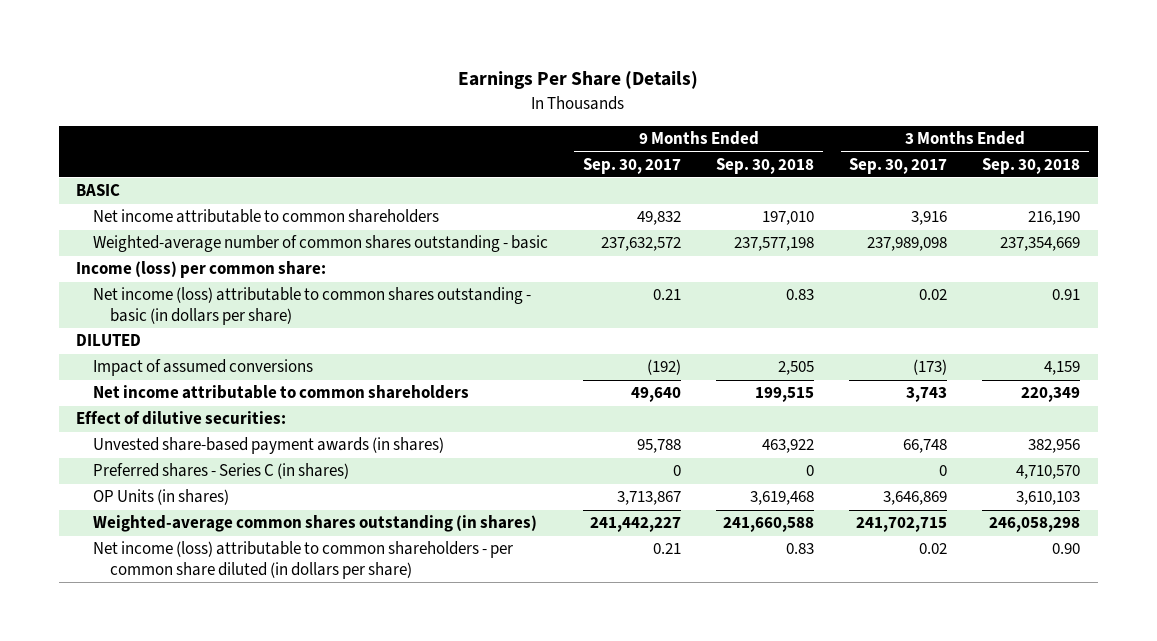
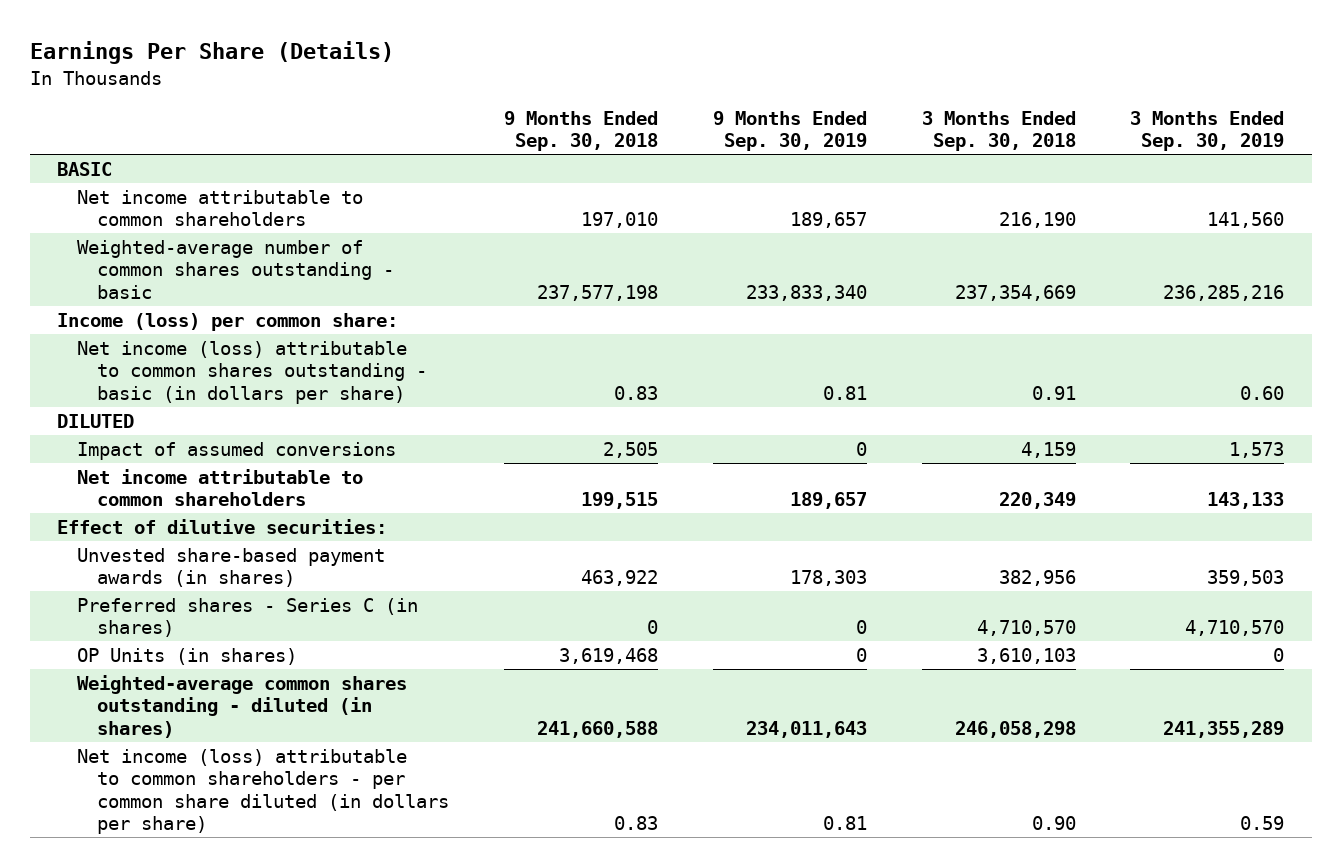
[583,157,682,174] Sep. 30, 2017 -> none
[849,157,948,174] Sep. 30, 2017 -> none
none -> [712,110,867,152] 9 Months Ended Sep. 30, 2019
none -> [1130,110,1285,152] 3 Months Ended Sep. 30, 2019
[92,515,537,533] Weighted-average common shares outstanding (in shares) -> [77,674,408,738] Weighted-average common shares outstanding - diluted (in shares)

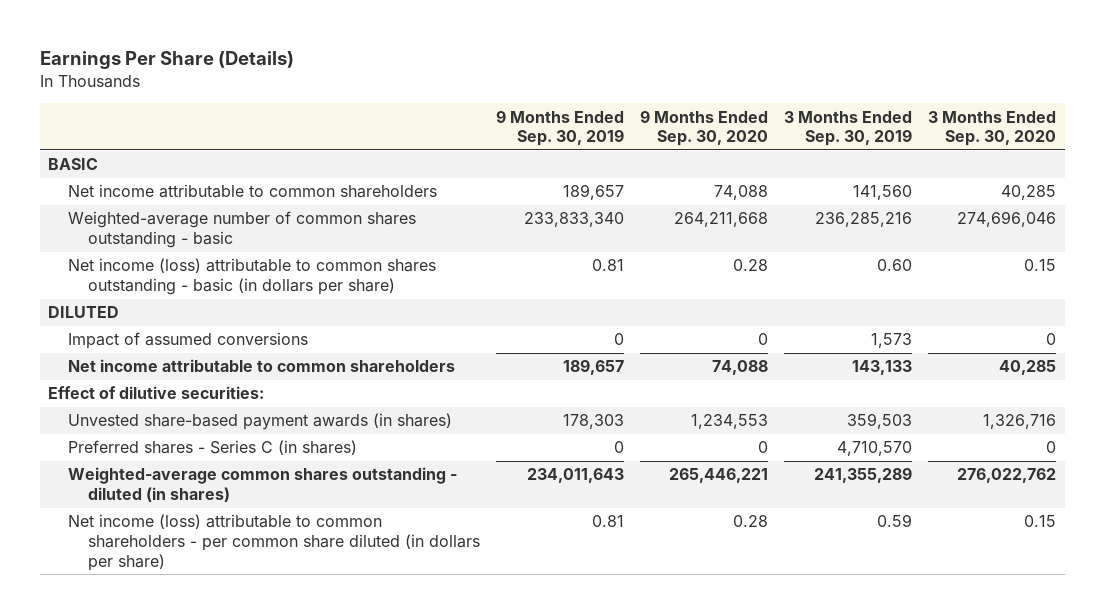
[503,110,658,152] 9 Months Ended Sep. 30, 2018 -> none
[921,110,1076,152] 3 Months Ended Sep. 30, 2018 -> none
none -> [640,109,769,147] 9 Months Ended Sep. 30, 2020
none -> [928,110,1057,147] 3 Months Ended Sep. 30, 2020
[57,312,399,331] Income (loss) per common share: -> none
[77,647,298,665] OP Units (in shares) -> none

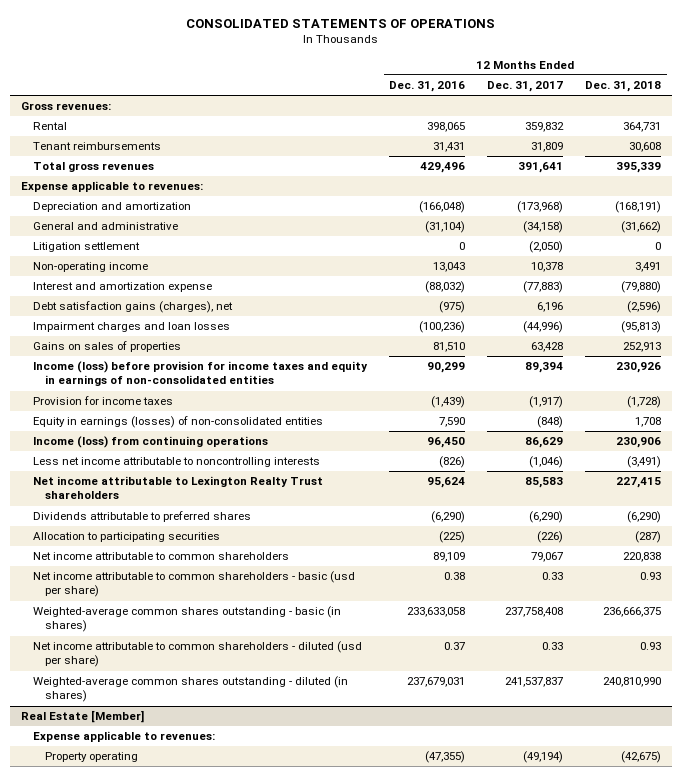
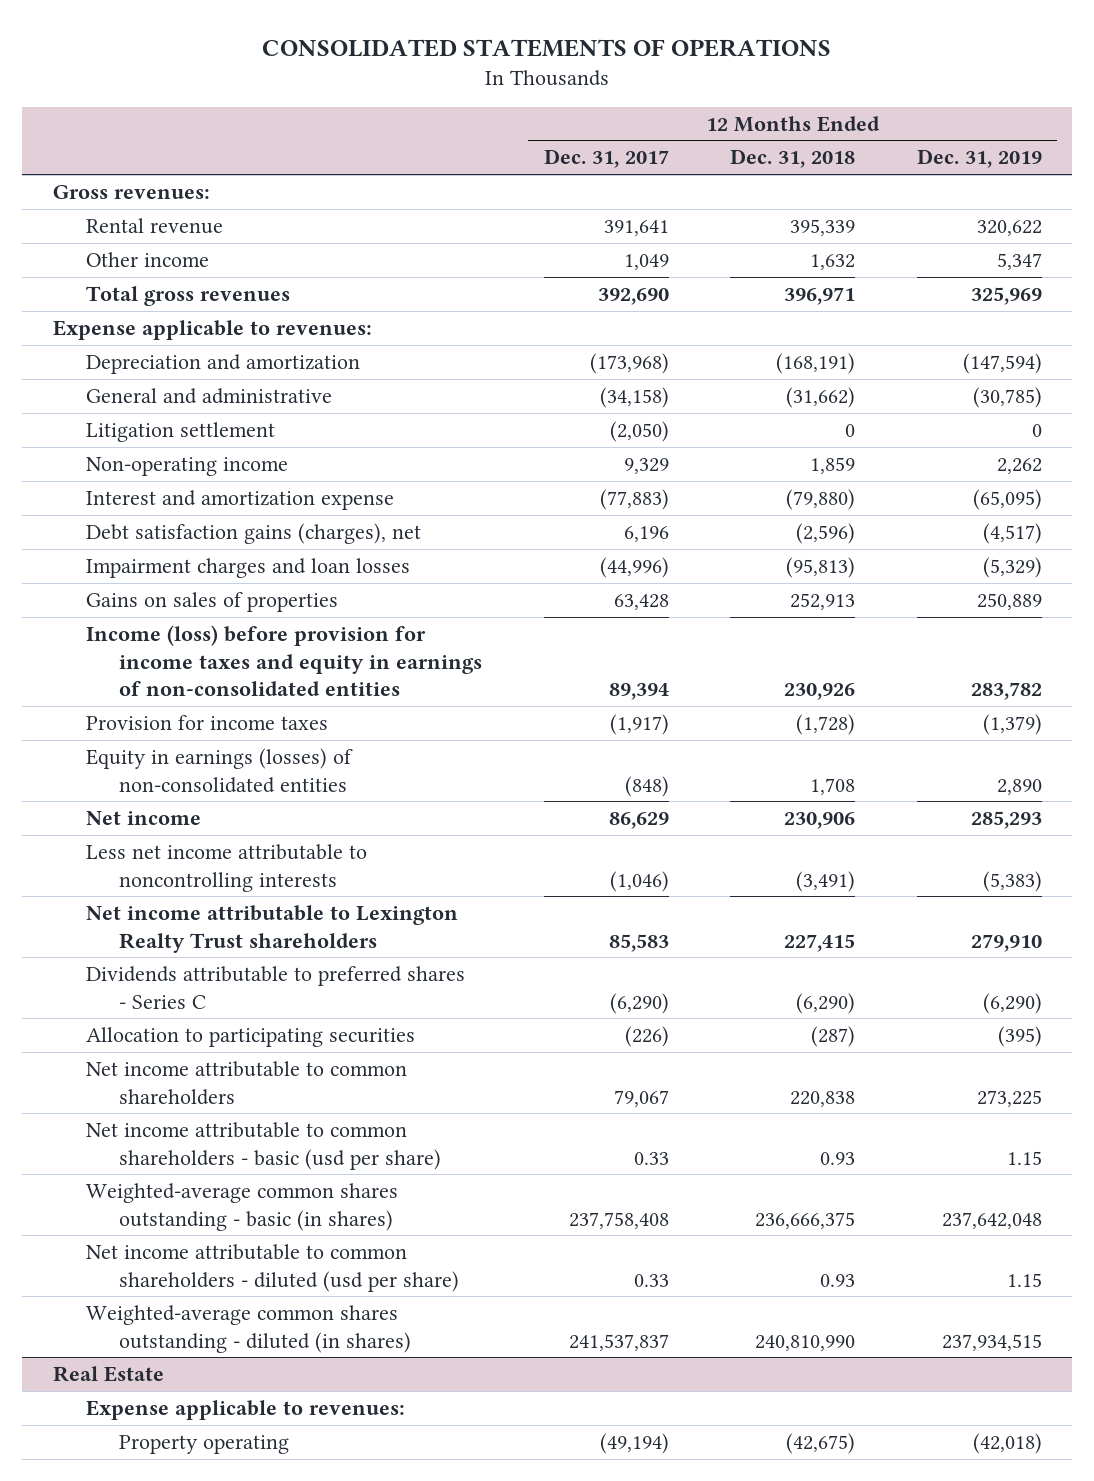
[389,81,466,93] Dec. 31, 2016 -> none
none -> [916,149,1042,169] Dec. 31, 2019
[33,142,162,151] Tenant reimbursements -> none
[33,122,68,131] Rental -> [85,217,223,234] Rental revenue
[525,122,565,133] 359,832 -> [603,219,669,236] 391,641
[623,122,662,133] 364,731 -> [790,218,856,236] 395,339
none -> [85,251,209,267] Other income
[518,162,564,174] 391,641 -> [597,287,669,305] 392,690
[616,162,662,174] 395,339 -> [784,286,856,305] 396,971
[531,262,564,273] 10,378 -> [623,457,669,474] 9,329
[635,262,662,273] 3,491 -> [810,456,856,474] 1,859
[33,436,269,449] Income (loss) from continuing operations -> [85,810,201,825] Net income
[33,511,252,523] Dividends attributable to preferred shares -> [85,965,465,1009] Dividends attributable to preferred shares - Series C
[21,710,145,724] Real Estate [Member] -> [52,1365,164,1382] Real Estate

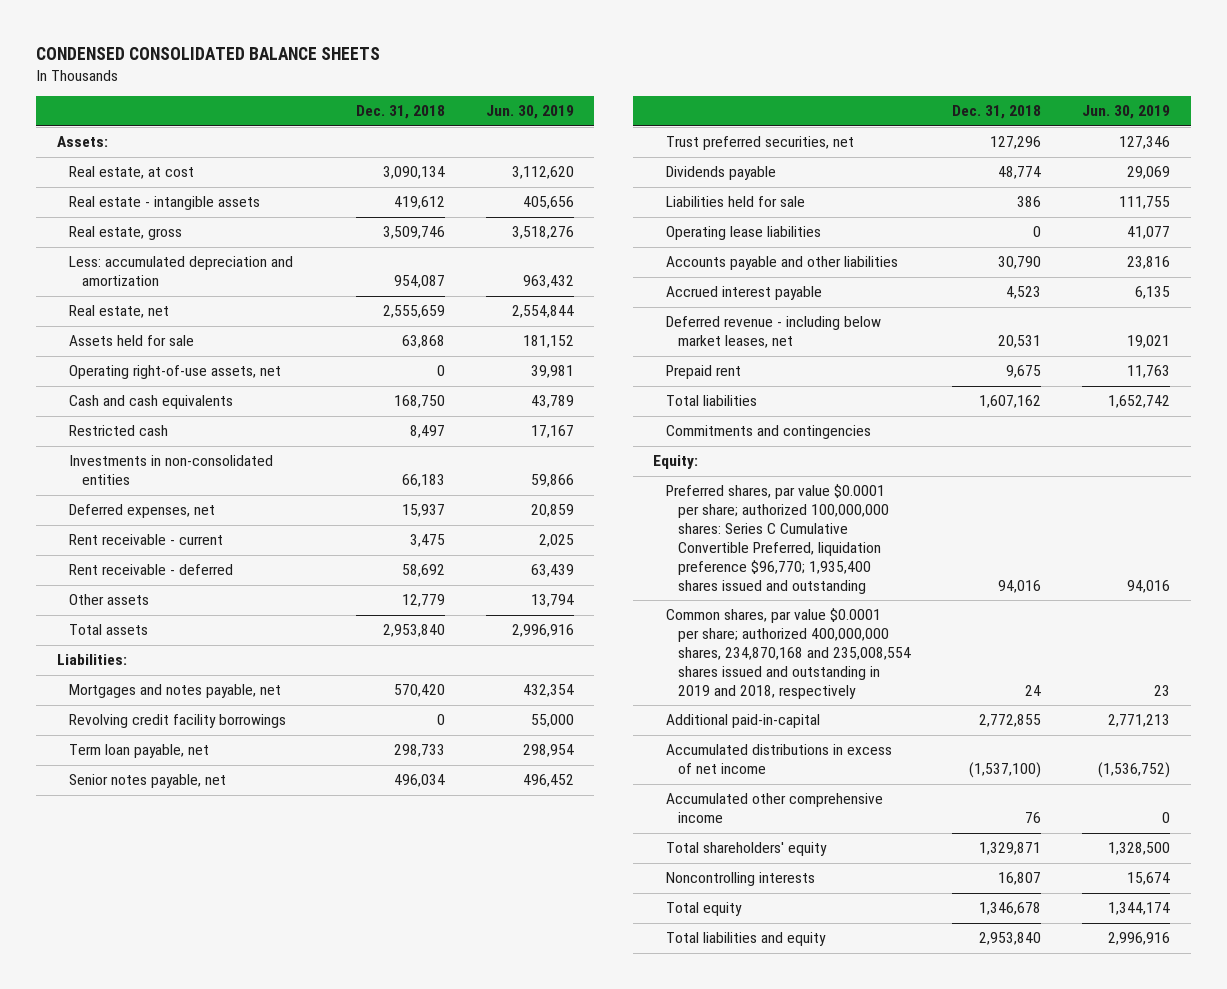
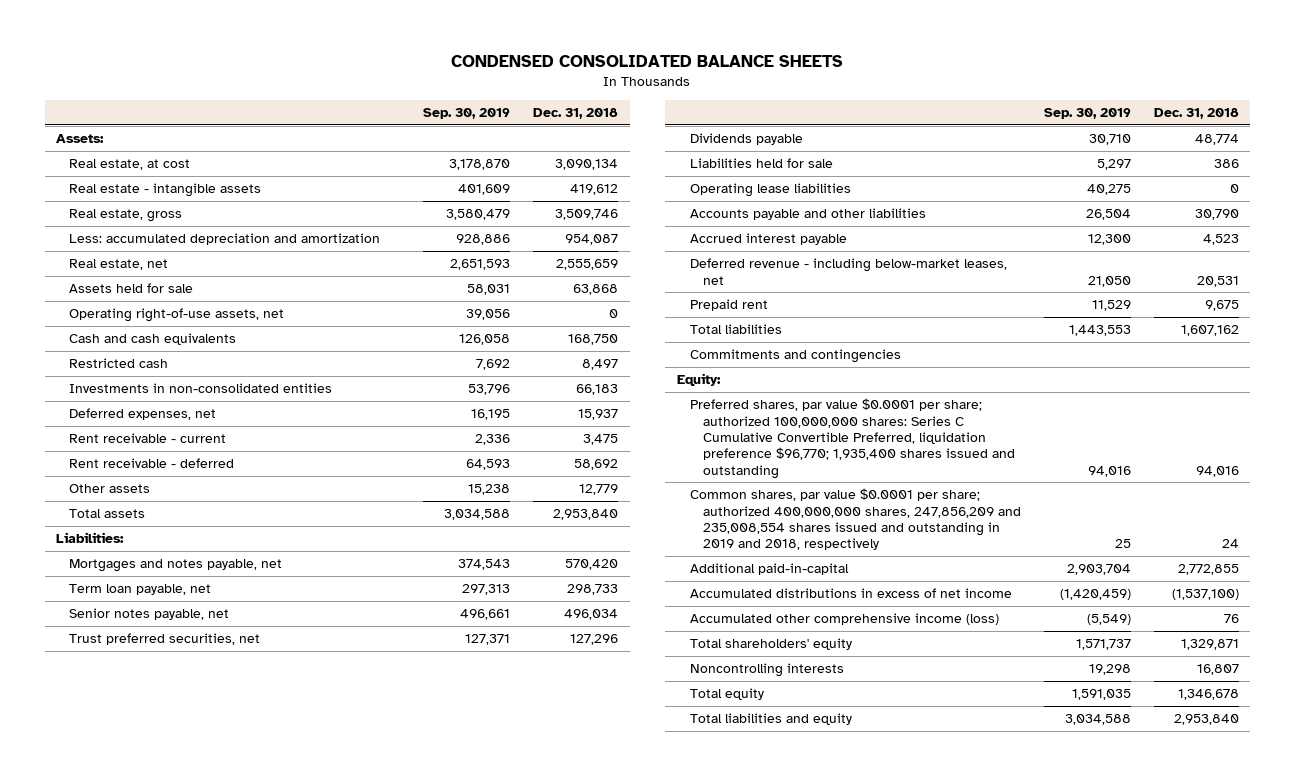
[485,105,574,120] Jun. 30, 2019 -> none
none -> [423,108,511,120] Sep. 30, 2019
[69,714,287,729] Revolving credit facility borrowings -> none
[665,316,881,349] Deferred revenue - including below market leases, net -> [689,258,1007,285] Deferred revenue - including below-market leases, net
[665,608,911,699] Common shares, par value $0.0001 per share; authorized 400,000,000 shares, 234,870,168 and 235,008,554 shares issued and outstanding in 2019 and 2018, respectively -> [689,488,1021,551] Common shares, par value $0.0001 per share; authorized 400,000,000 shares, 247,856,209 and 235,008,554 shares issued and outstanding in 2019 and 2018, respectively
[665,793,883,824] Accumulated other comprehensive income -> [689,613,999,626] Accumulated other comprehensive income (loss)

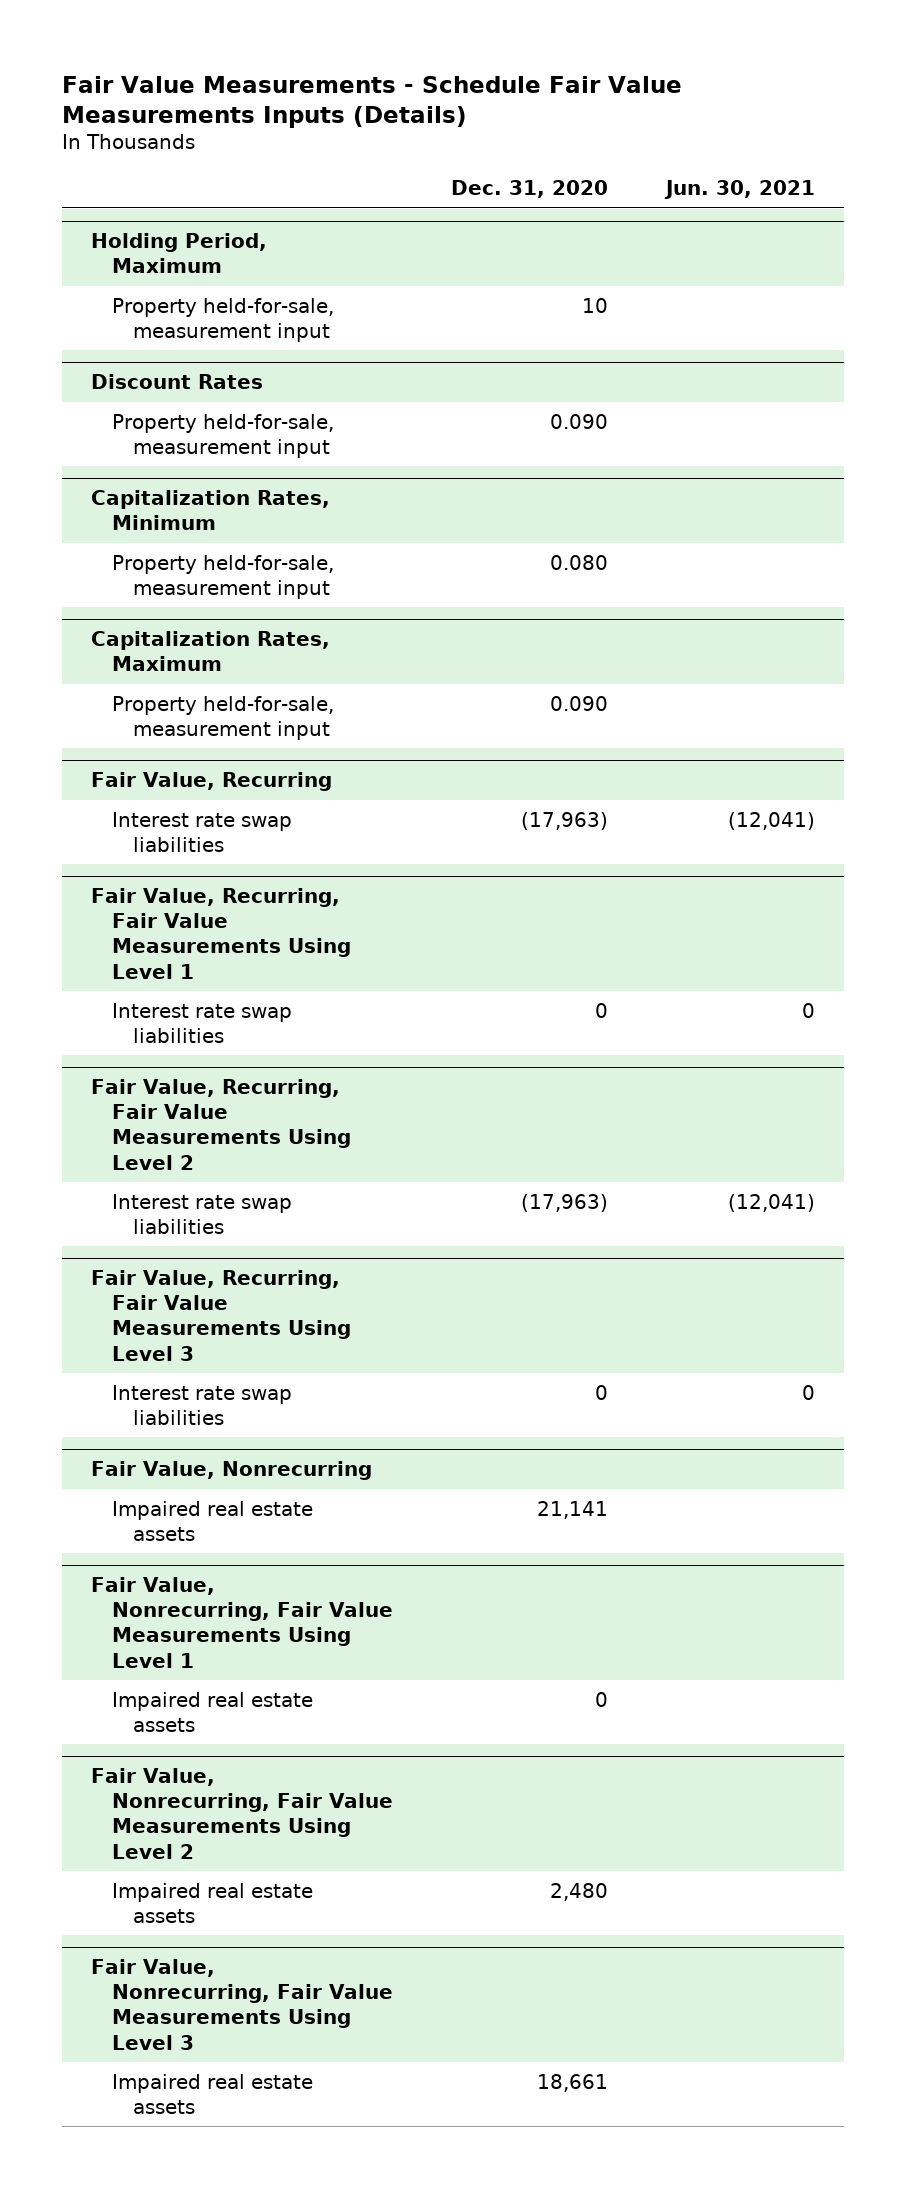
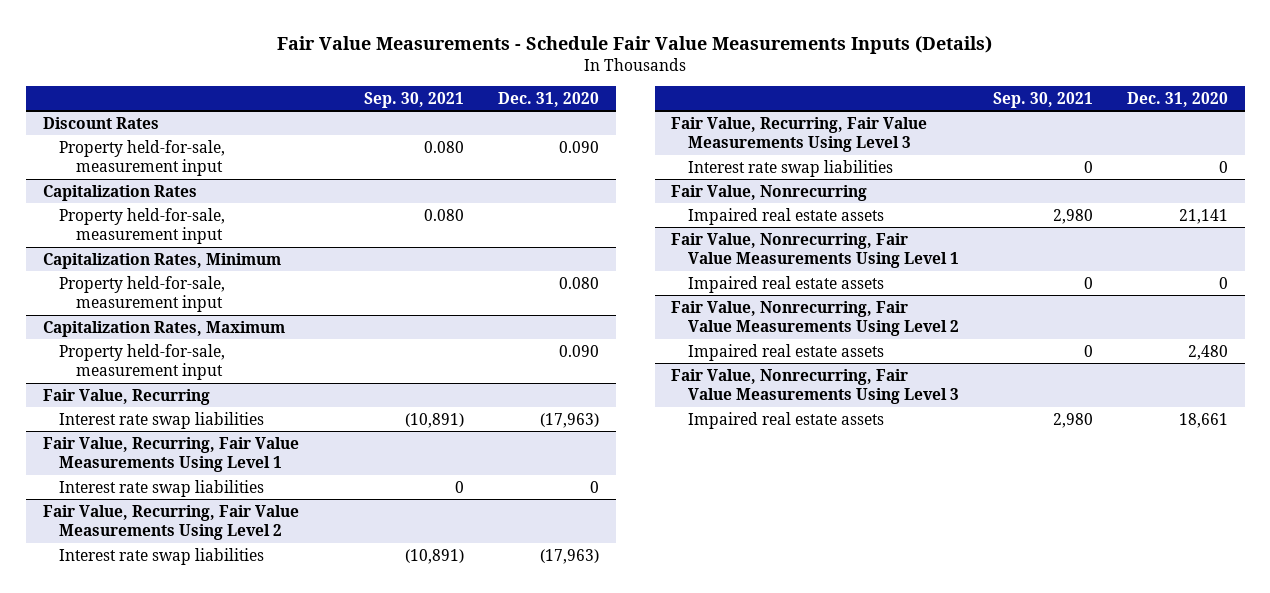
[663,180,815,200] Jun. 30, 2021 -> none
none -> [364,91,465,108] Sep. 30, 2021
[91,233,268,274] Holding Period, Maximum -> none
[112,297,335,342] Property held-for-sale, measurement input -> none
none -> [42,184,197,201] Capitalization Rates
none -> [59,207,226,245] Property held-for-sale, measurement input

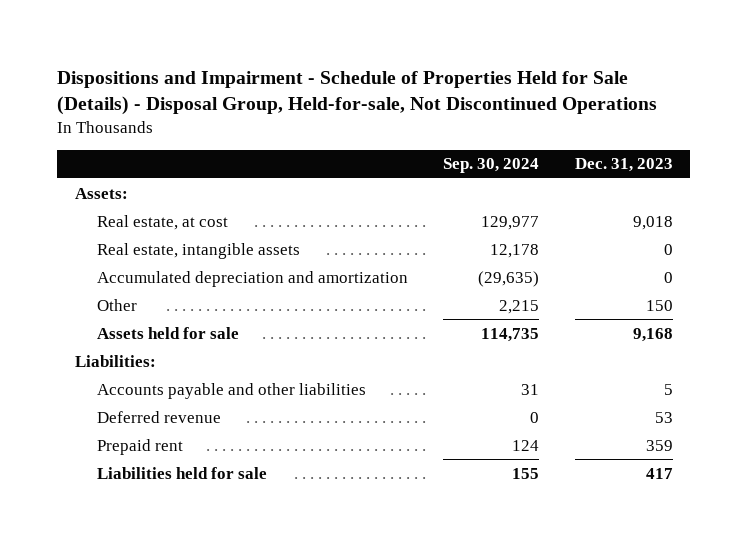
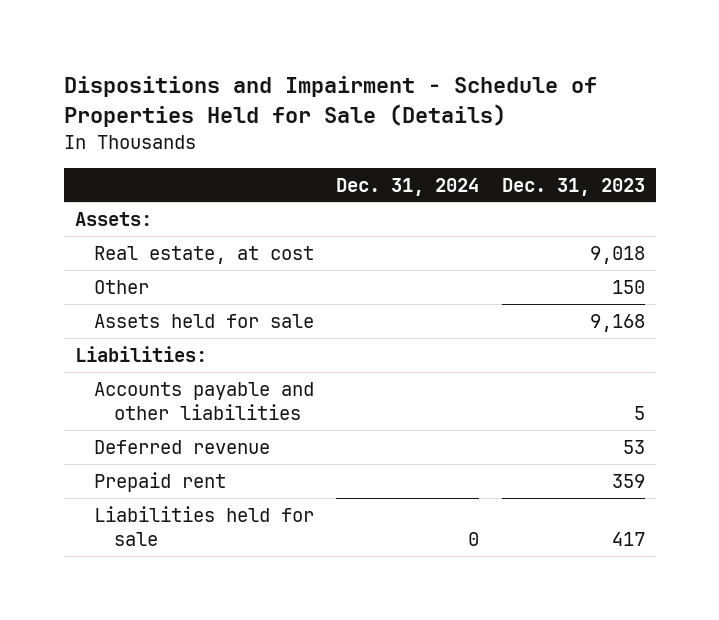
[57,70,658,115] Dispositions and Impairment - Schedule of Properties Held for Sale (Details) - Disposal Group, Held-for-sale, Not Discontinued Operations -> [63,76,597,128] Dispositions and Impairment - Schedule of Properties Held for Sale (Details)
[443,158,540,174] Sep. 30, 2024 -> none
none -> [336,177,480,196] Dec. 31, 2024
[97,242,301,259] Real estate, intangible assets -> none
[97,270,409,287] Accumulated depreciation and amortization -> none

